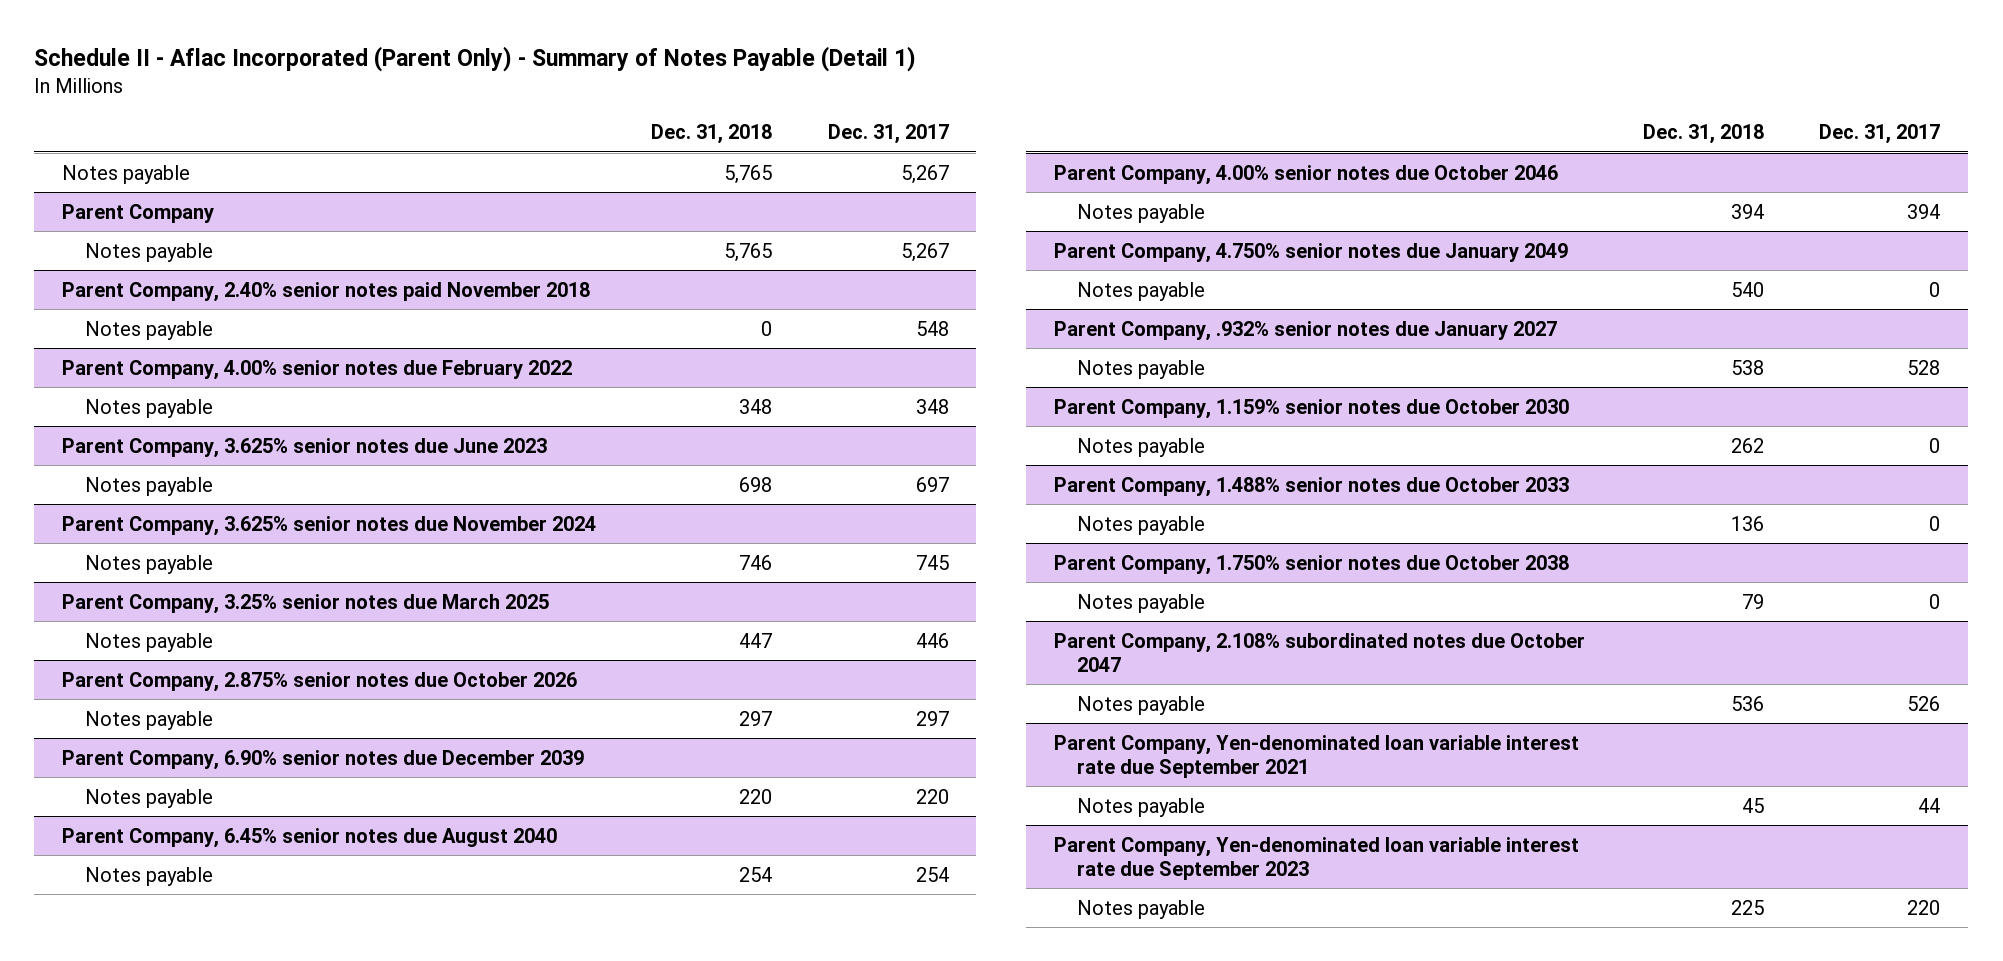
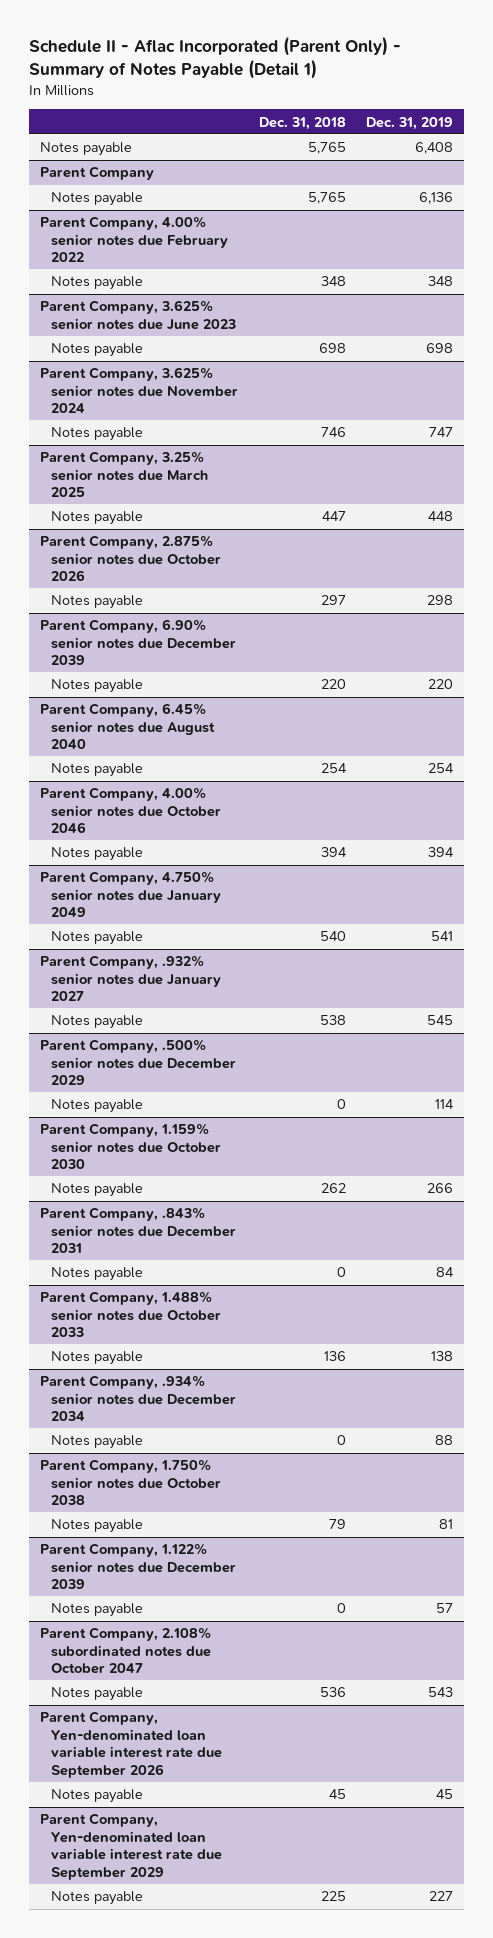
[827,124,949,145] Dec. 31, 2017 -> none
none -> [366,116,454,130] Dec. 31, 2019
[62,281,591,302] Parent Company, 2.40% senior notes paid November 2018 -> none
[84,320,213,340] Notes payable -> none
none -> [39,1039,237,1086] Parent Company, .500% senior notes due December 2029
none -> [51,1099,144,1114] Notes payable
none -> [39,1207,237,1254] Parent Company, .843% senior notes due December 2031
none -> [51,1267,144,1282] Notes payable
none -> [39,1375,237,1422] Parent Company, .934% senior notes due December 2034
none -> [51,1435,144,1450] Notes payable
none -> [39,1543,237,1590] Parent Company, 1.122% senior notes due December 2039
none -> [51,1603,144,1618] Notes payable
[1053,734,1579,778] Parent Company, Yen-denominated loan variable interest rate due September 2021 -> [39,1711,223,1778] Parent Company, Yen-denominated loan variable interest rate due September 2026
[1053,836,1579,880] Parent Company, Yen-denominated loan variable interest rate due September 2023 -> [39,1813,223,1880] Parent Company, Yen-denominated loan variable interest rate due September 2029

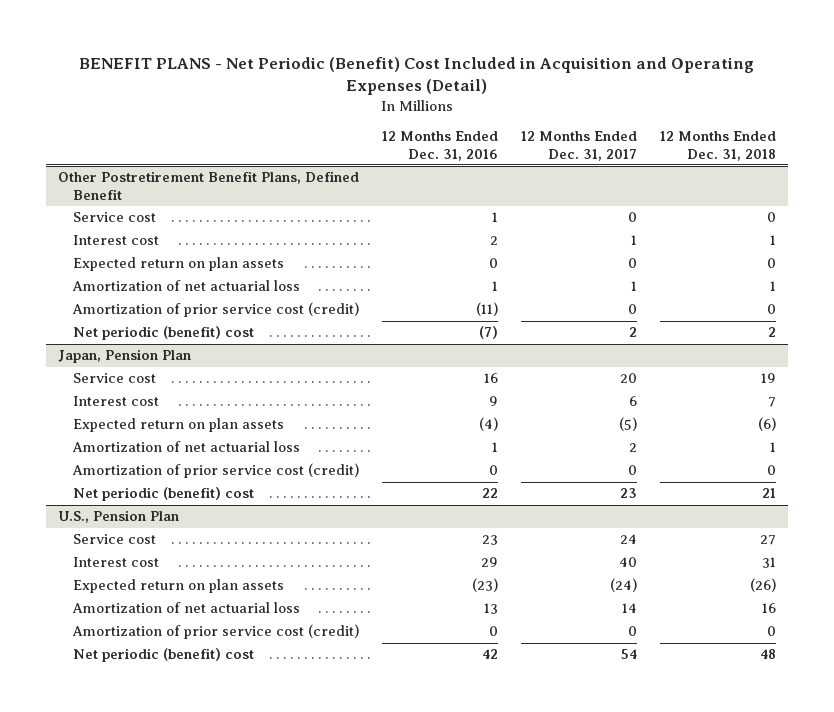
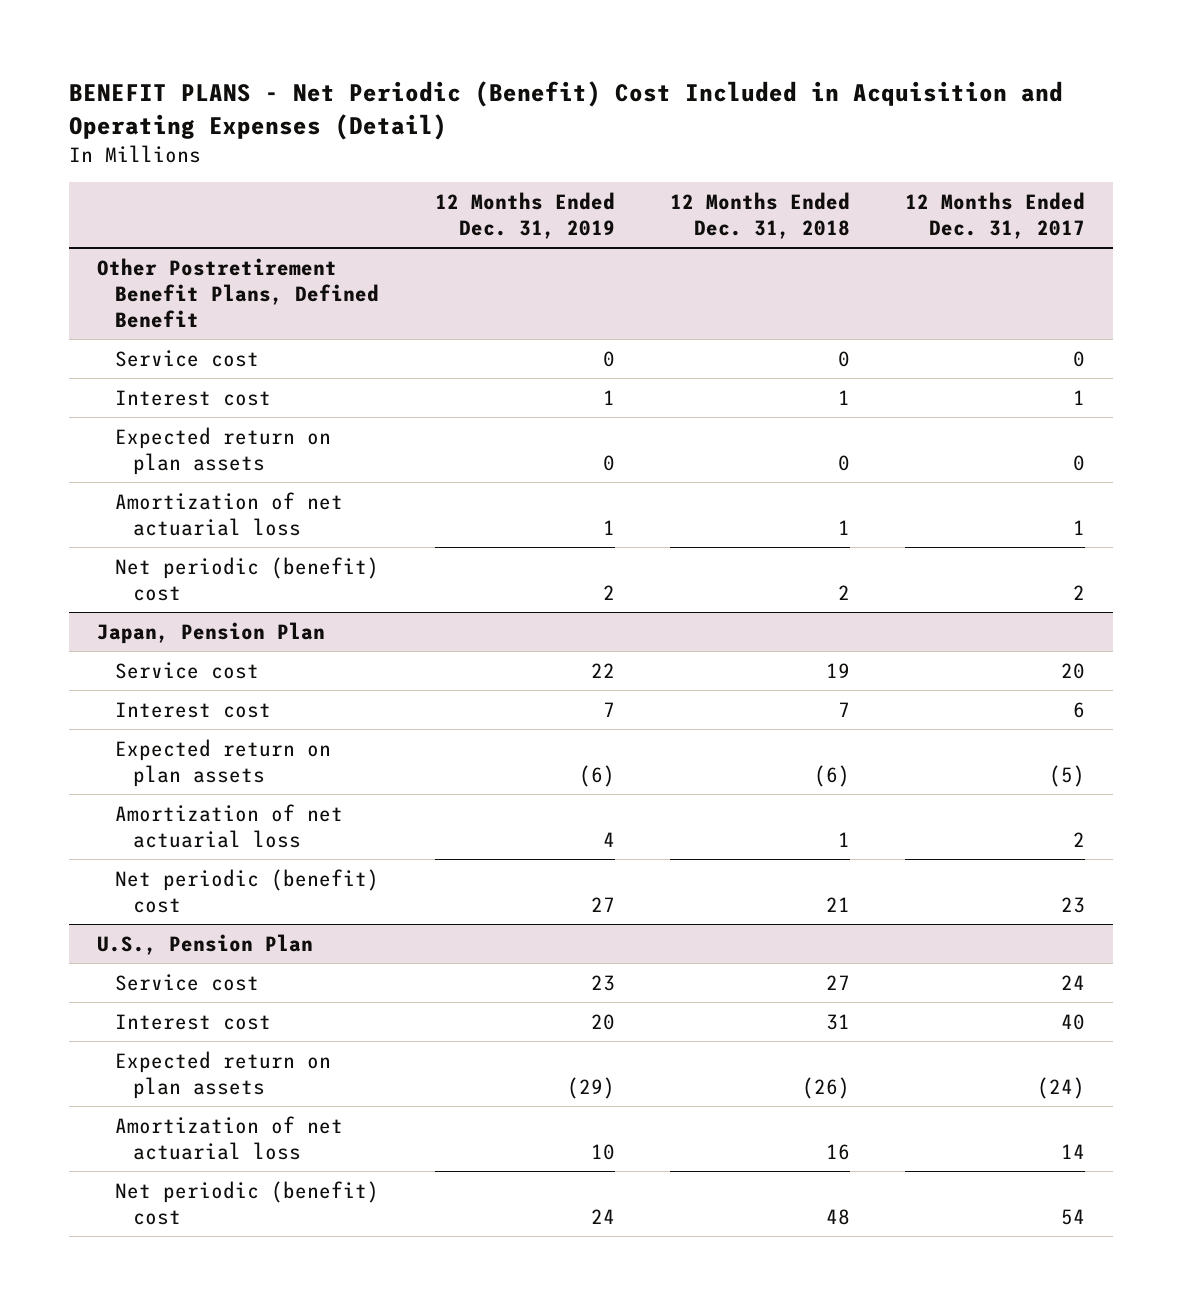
[382,131,499,161] 12 Months Ended Dec. 31, 2016 -> none
none -> [434,191,615,239] 12 Months Ended Dec. 31, 2019
[71,302,359,318] Amortization of prior service cost (credit) -> none
[71,463,359,479] Amortization of prior service cost (credit) -> none
[71,624,359,640] Amortization of prior service cost (credit) -> none

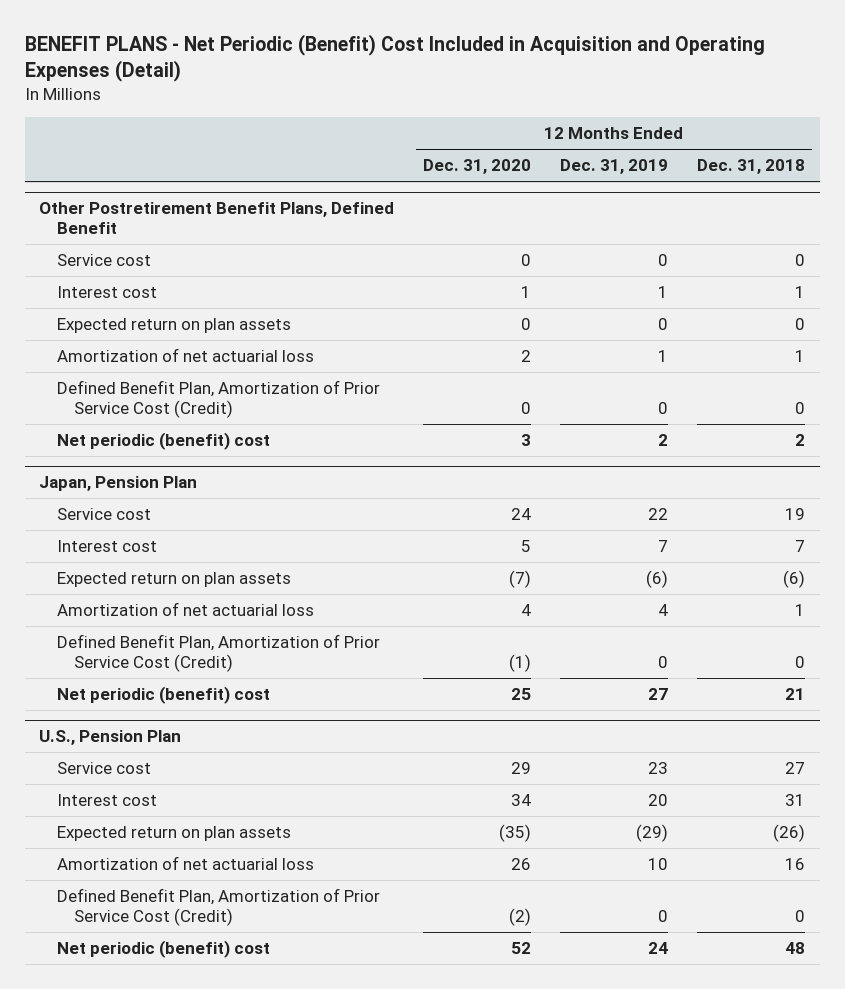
[905,191,1086,239] 12 Months Ended Dec. 31, 2017 -> none
none -> [423,159,532,175] Dec. 31, 2020
none -> [56,380,380,419] Defined Benefit Plan, Amortization of Prior Service Cost (Credit)
none -> [56,634,380,673] Defined Benefit Plan, Amortization of Prior Service Cost (Credit)
none -> [56,888,380,927] Defined Benefit Plan, Amortization of Prior Service Cost (Credit)

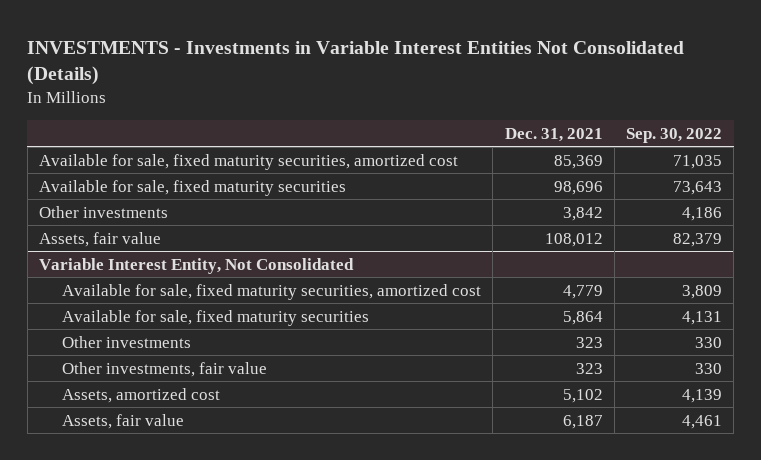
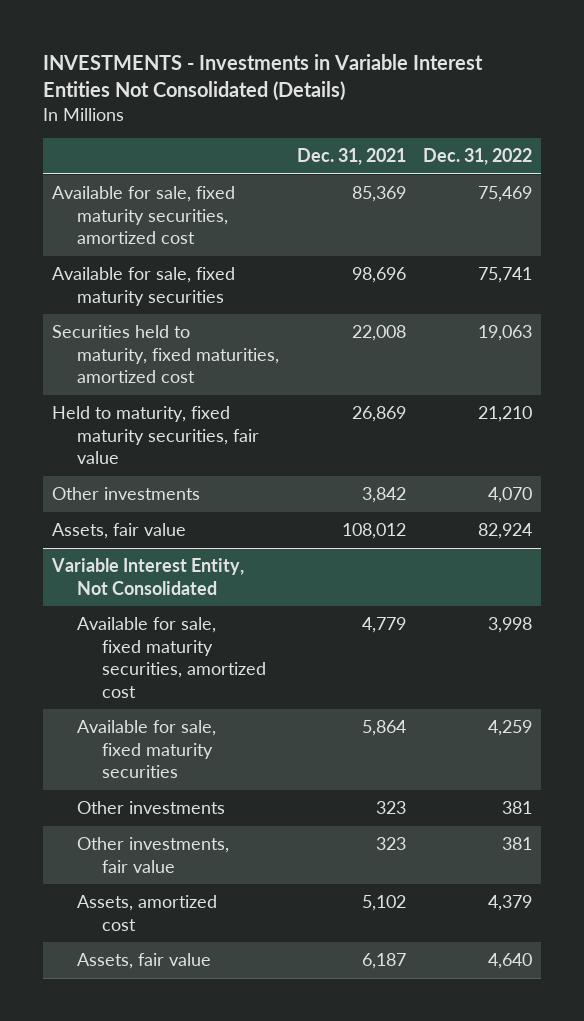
[625,127,722,143] Sep. 30, 2022 -> none
none -> [423,148,533,166] Dec. 31, 2022
none -> [52,325,280,384] Securities held to maturity, fixed maturities, amortized cost
none -> [52,406,260,465] Held to maturity, fixed maturity securities, fair value

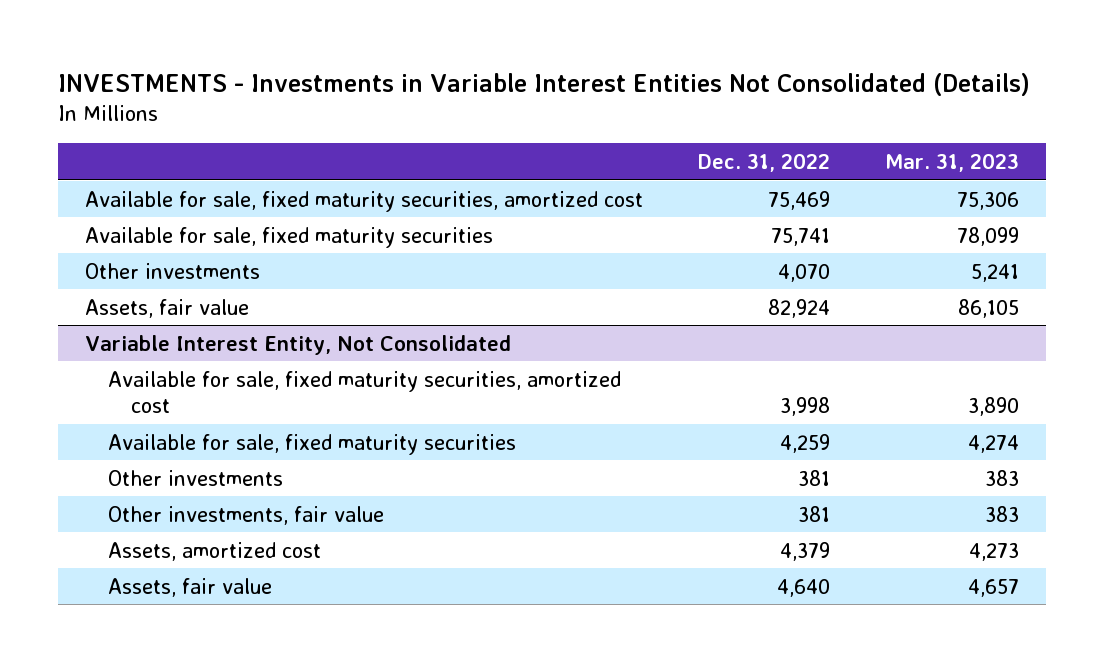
[296,148,406,166] Dec. 31, 2021 -> none
none -> [884,152,1019,172] Mar. 31, 2023
[52,325,280,384] Securities held to maturity, fixed maturities, amortized cost -> none
[52,406,260,465] Held to maturity, fixed maturity securities, fair value -> none

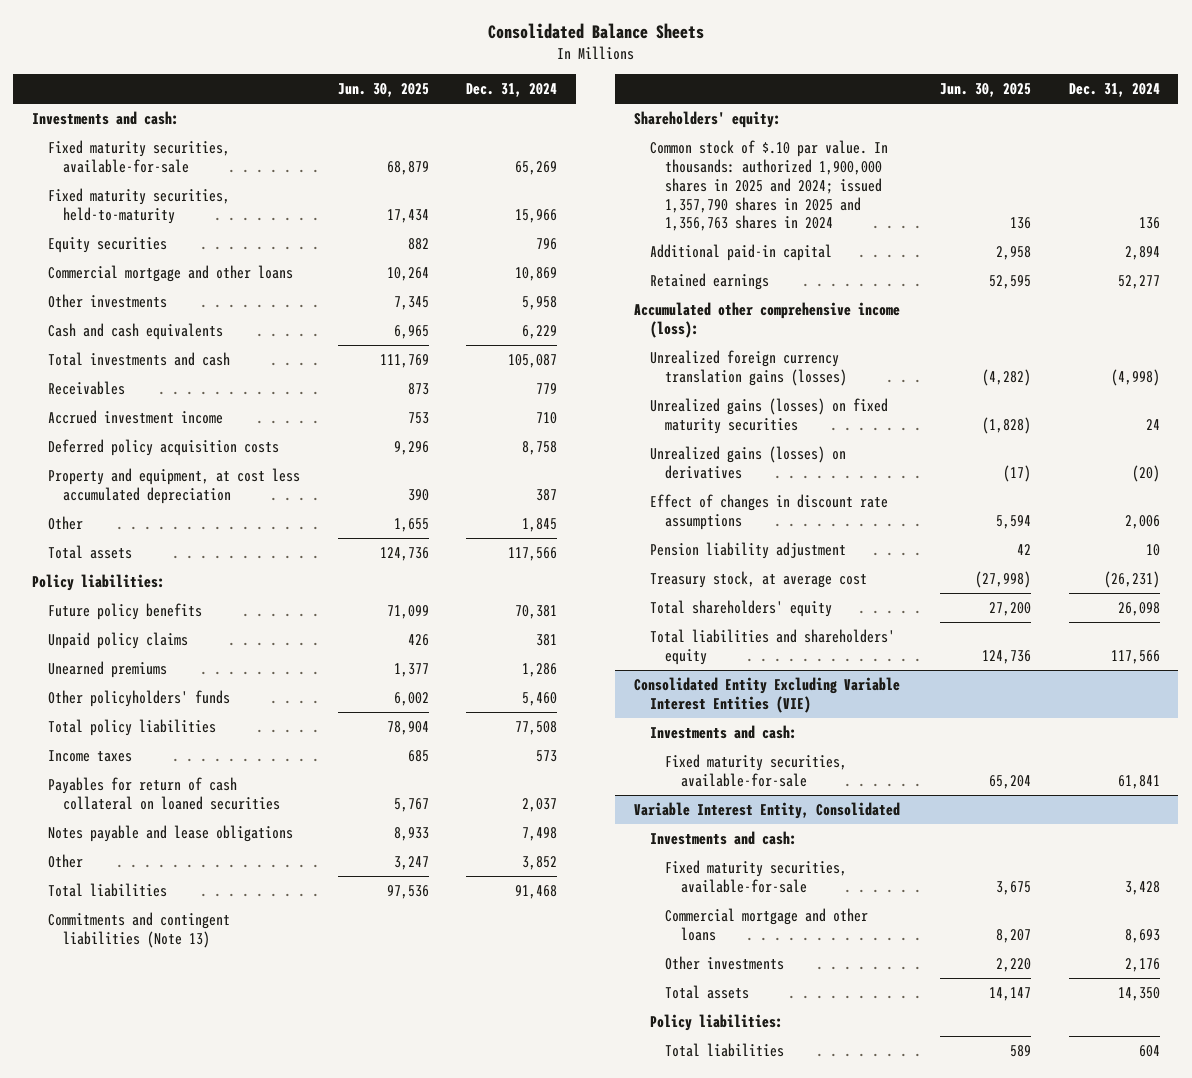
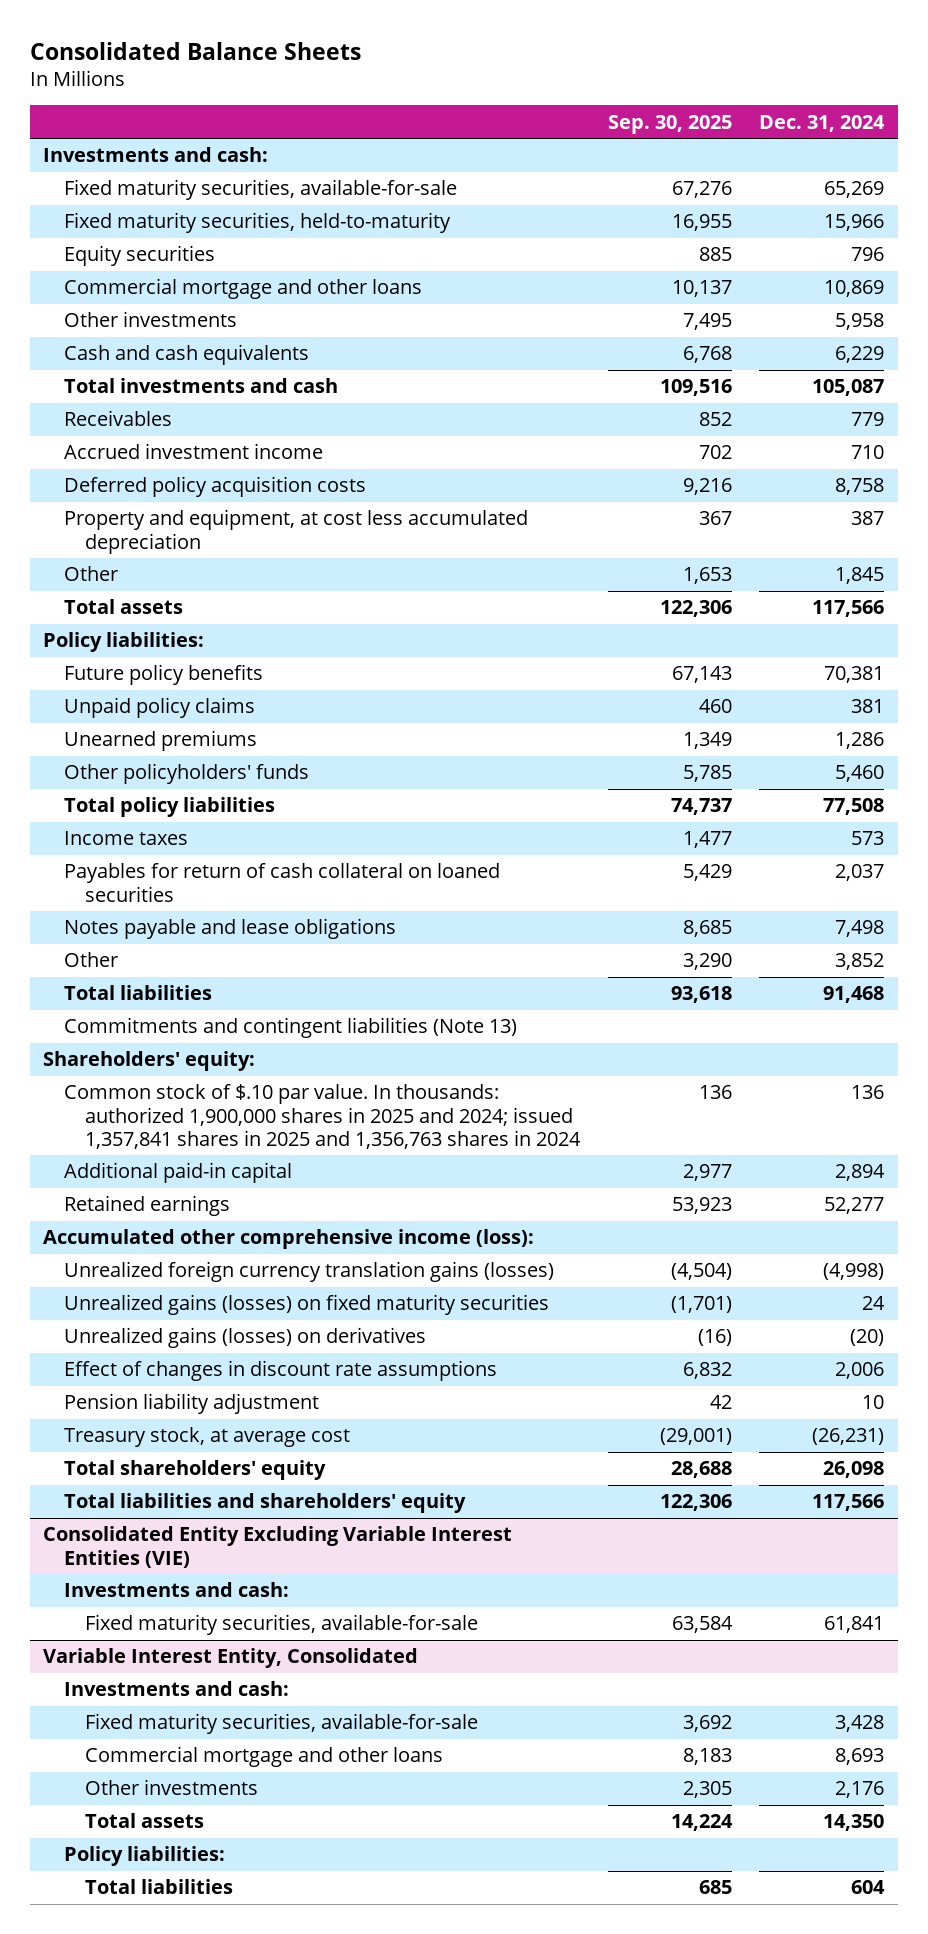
[337,83,429,98] Jun. 30, 2025 -> none
none -> [607,114,732,134] Sep. 30, 2025
[649,139,888,232] Common stock of $.10 par value. In thousands: authorized 1,900,000 shares in 2025 and 2024; issued 1,357,790 shares in 2025 and 1,356,763 shares in 2024 -> [64,1084,582,1149] Common stock of $.10 par value. In thousands: authorized 1,900,000 shares in 2025 and 2024; issued 1,357,841 shares in 2025 and 1,356,763 shares in 2024

